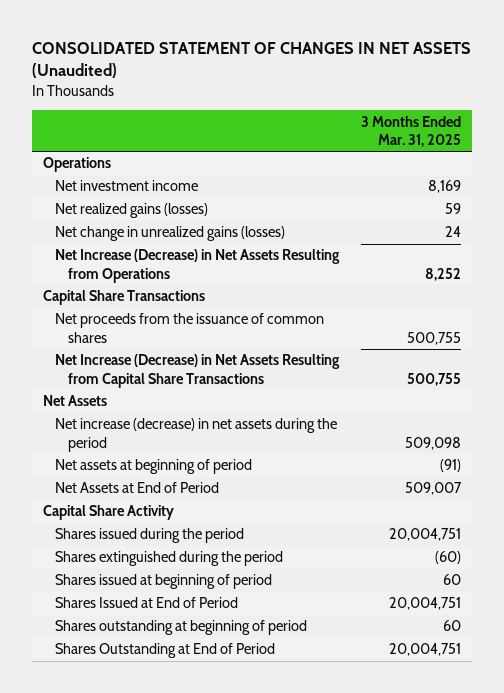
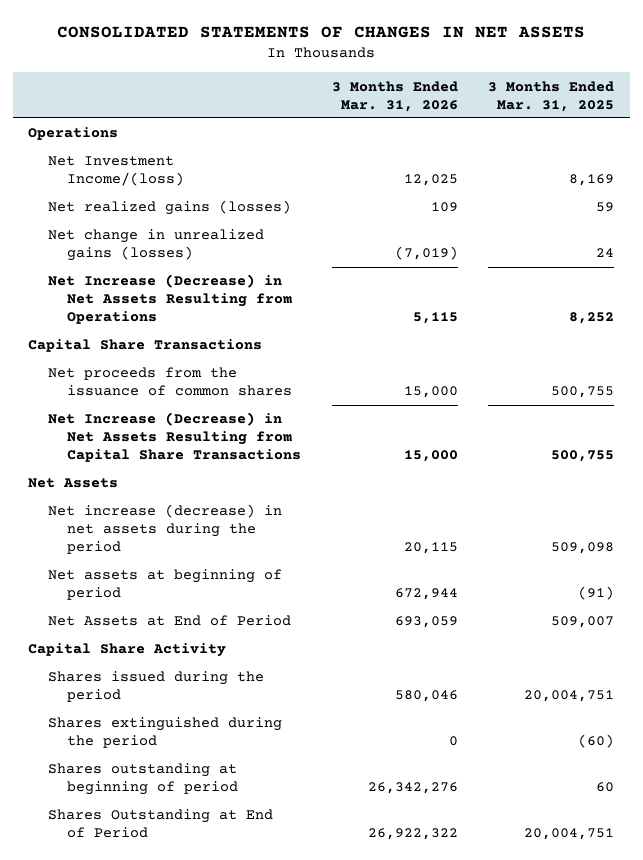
[31,42,471,79] CONSOLIDATED STATEMENT OF CHANGES IN NET ASSETS (Unaudited) -> [57,25,586,38] CONSOLIDATED STATEMENTS OF CHANGES IN NET ASSETS
none -> [331,80,458,112] 3 Months Ended Mar. 31, 2026
[55,180,199,192] Net investment income -> [47,156,184,187] Net Investment Income/(loss)
[55,574,273,590] Shares issued at beginning of period -> none
[55,597,239,609] Shares Issued at End of Period -> none

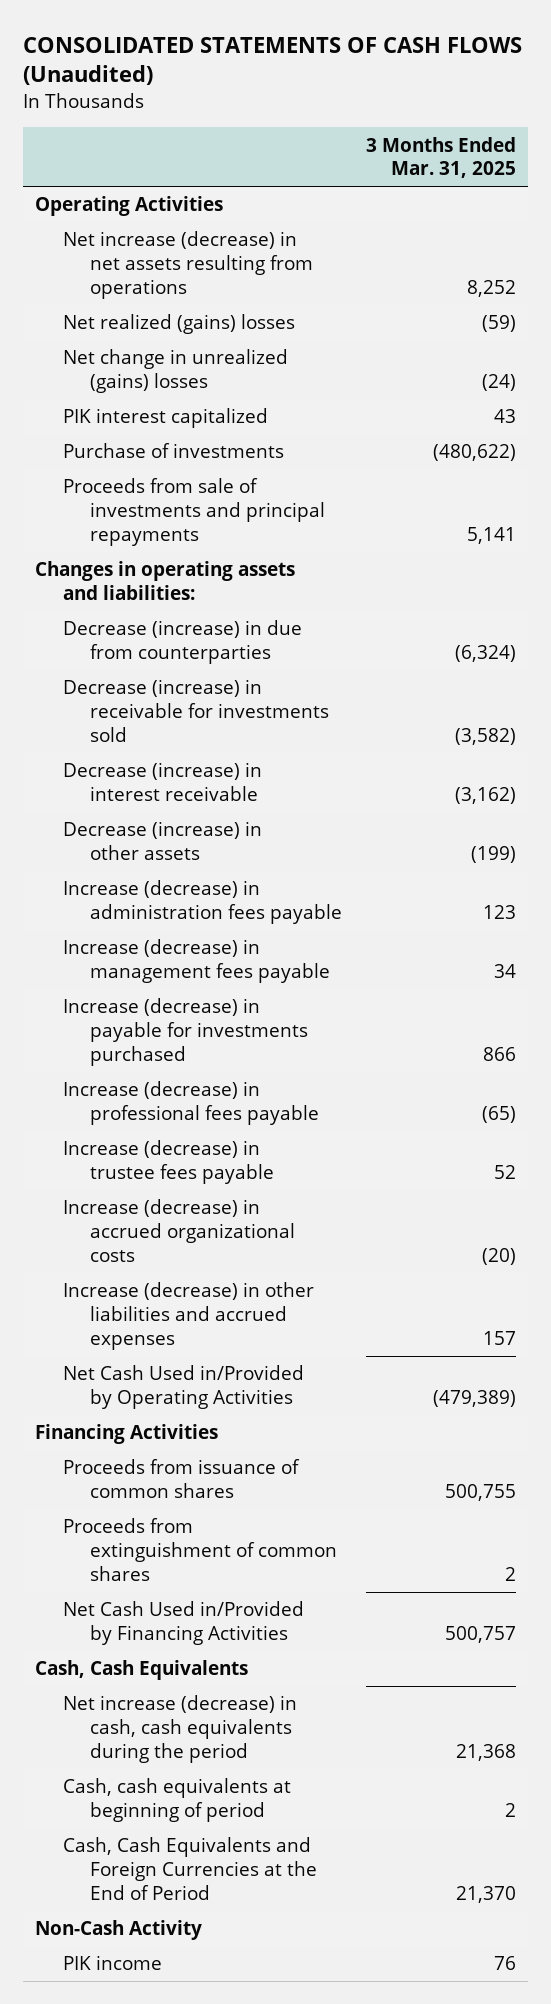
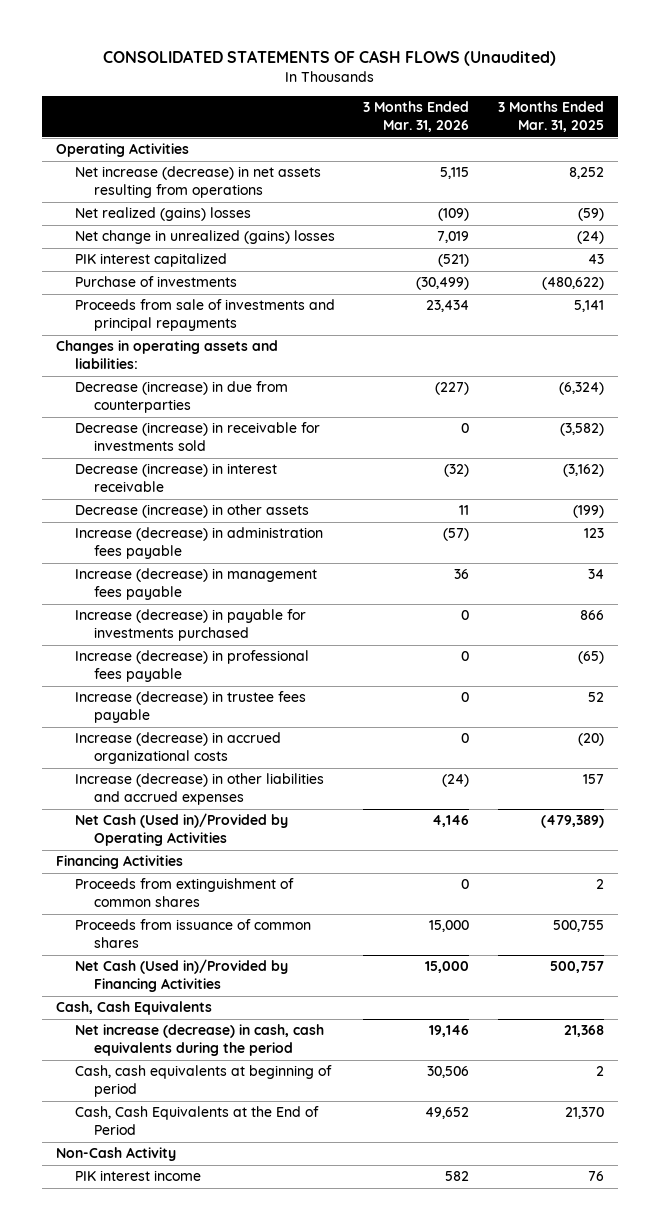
none -> [363,101,470,133] 3 Months Ended Mar. 31, 2026
[62,1365,304,1410] Net Cash Used in/Provided by Operating Activities -> [74,813,288,847] Net Cash (Used in)/Provided by Operating Activities
[62,1459,300,1499] Proceeds from issuance of common shares -> [74,919,311,949] Proceeds from issuance of common shares
[62,1601,304,1646] Net Cash Used in/Provided by Financing Activities -> [74,959,288,993] Net Cash (Used in)/Provided by Financing Activities
[62,1837,318,1901] Cash, Cash Equivalents and Foreign Currencies at the End of Period -> [74,1106,319,1136] Cash, Cash Equivalents at the End of Period
[62,1955,162,1971] PIK income -> [74,1170,201,1182] PIK interest income

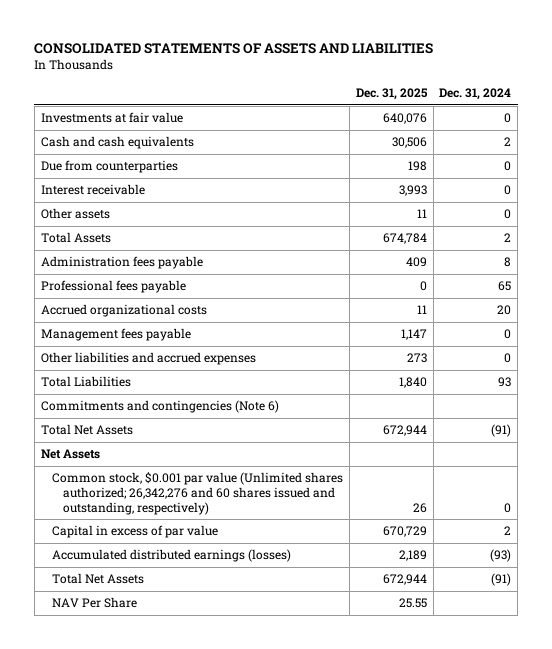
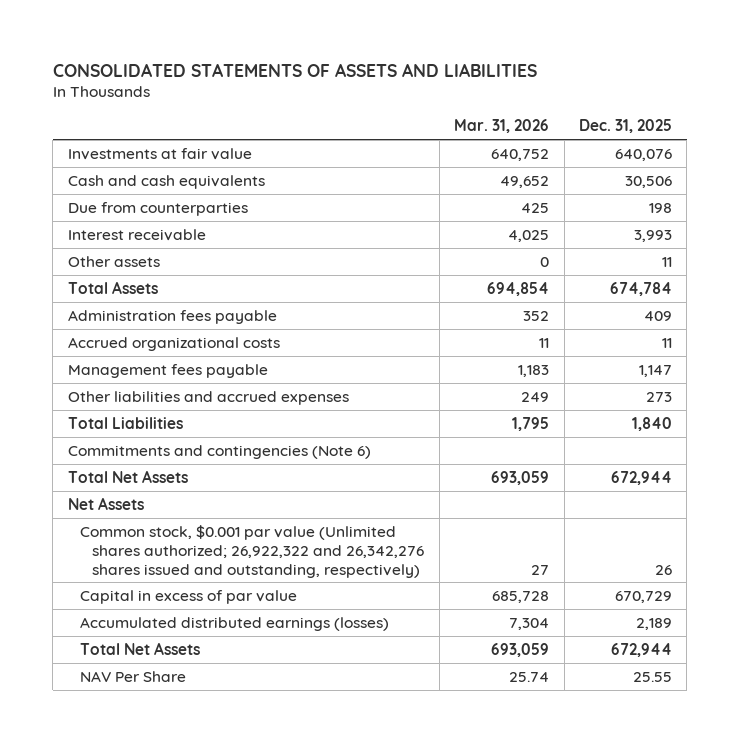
[439,87,512,100] Dec. 31, 2024 -> none
none -> [454,119,550,134] Mar. 31, 2026
[40,280,186,294] Professional fees payable -> none
[51,472,343,515] Common stock, $0.001 par value (Unlimited shares authorized; 26,342,276 and 60 shares issued and outstanding, respectively) -> [79,524,425,578] Common stock, $0.001 par value (Unlimited shares authorized; 26,922,322 and 26,342,276 shares issued and outstanding, respectively)

